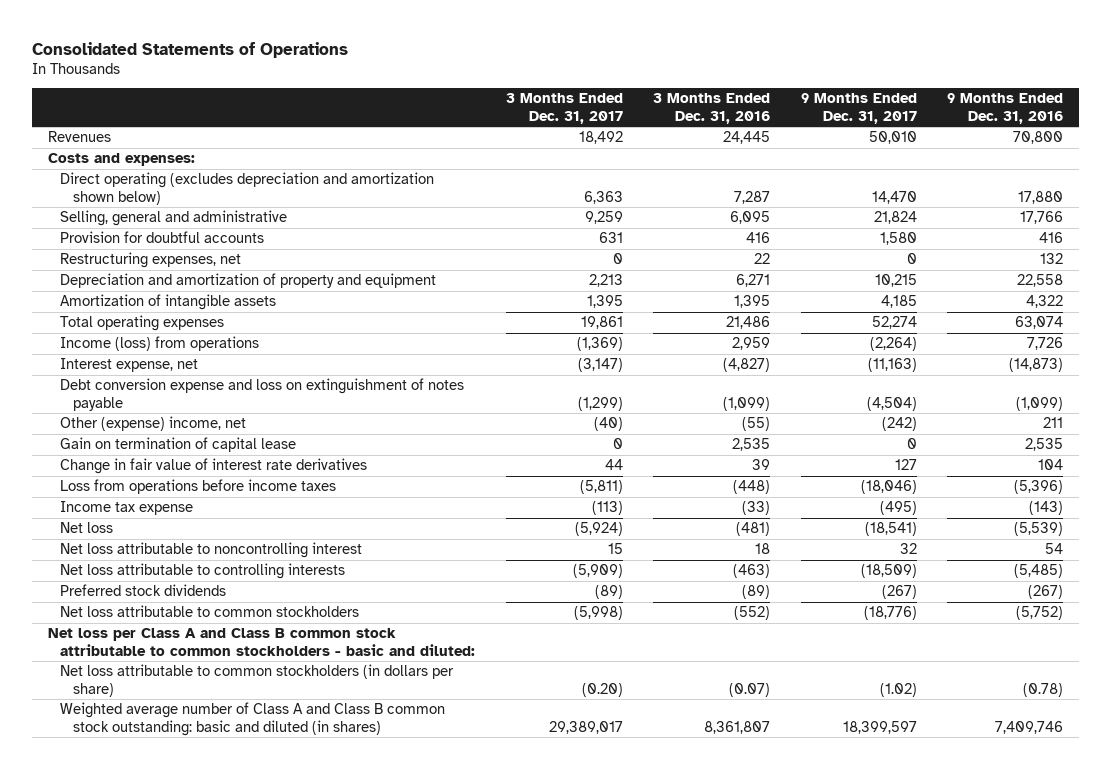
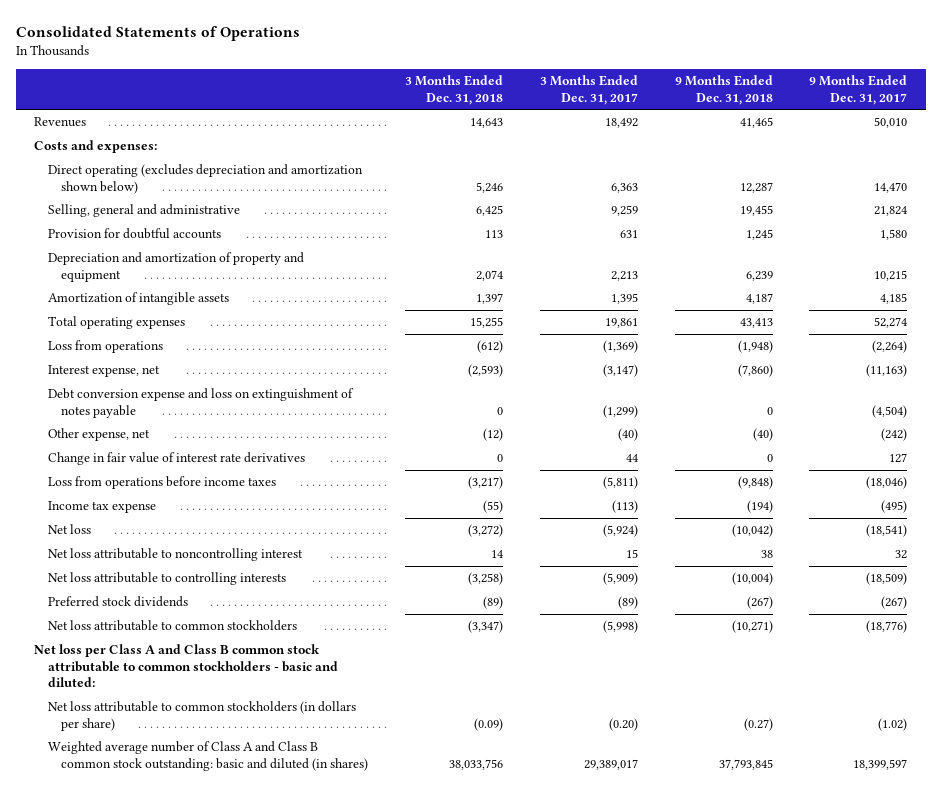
[653,93,771,124] 3 Months Ended Dec. 31, 2016 -> none
[947,93,1064,124] 9 Months Ended Dec. 31, 2016 -> none
none -> [404,75,503,105] 3 Months Ended Dec. 31, 2018
none -> [674,75,773,105] 9 Months Ended Dec. 31, 2018
[60,252,242,269] Restructuring expenses, net -> none
[60,336,260,352] Income (loss) from operations -> [47,340,163,354] Loss from operations
[60,437,297,453] Gain on termination of capital lease -> none
[60,416,247,432] Other (expense) income, net -> [47,428,150,442] Other expense, net

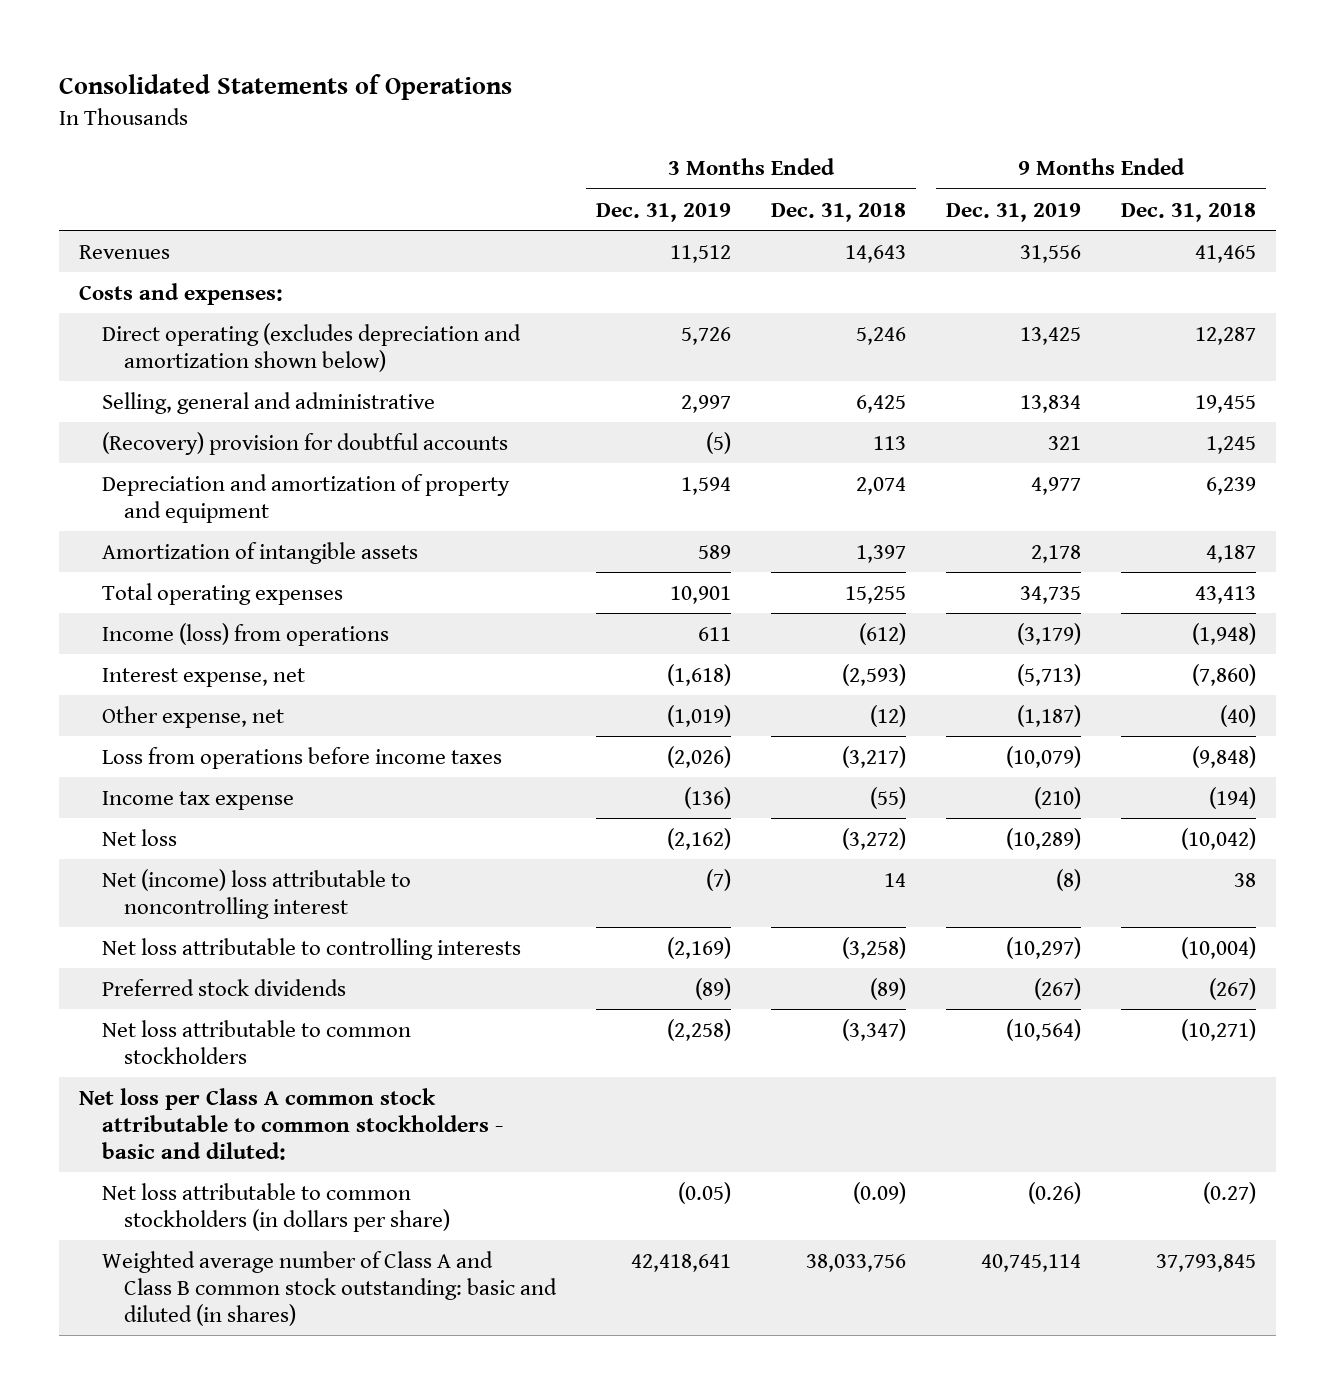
[539,75,638,105] 3 Months Ended Dec. 31, 2017 -> none
[809,75,908,105] 9 Months Ended Dec. 31, 2017 -> none
none -> [596,202,732,222] Dec. 31, 2019
none -> [945,202,1081,222] Dec. 31, 2019
[47,228,221,240] Provision for doubtful accounts -> [101,431,508,455] (Recovery) provision for doubtful accounts
[47,340,163,354] Loss from operations -> [101,622,389,646] Income (loss) from operations
[47,388,354,418] Debt conversion expense and loss on extinguishment of notes payable -> none
[47,452,305,466] Change in fair value of interest rate derivatives -> none
[47,548,303,562] Net loss attributable to noncontrolling interest -> [101,868,411,919] Net (income) loss attributable to noncontrolling interest
[33,644,338,688] Net loss per Class A and Class B common stock attributable to common stockholders - basic and diluted: -> [78,1087,503,1160] Net loss per Class A common stock attributable to common stockholders - basic and diluted:

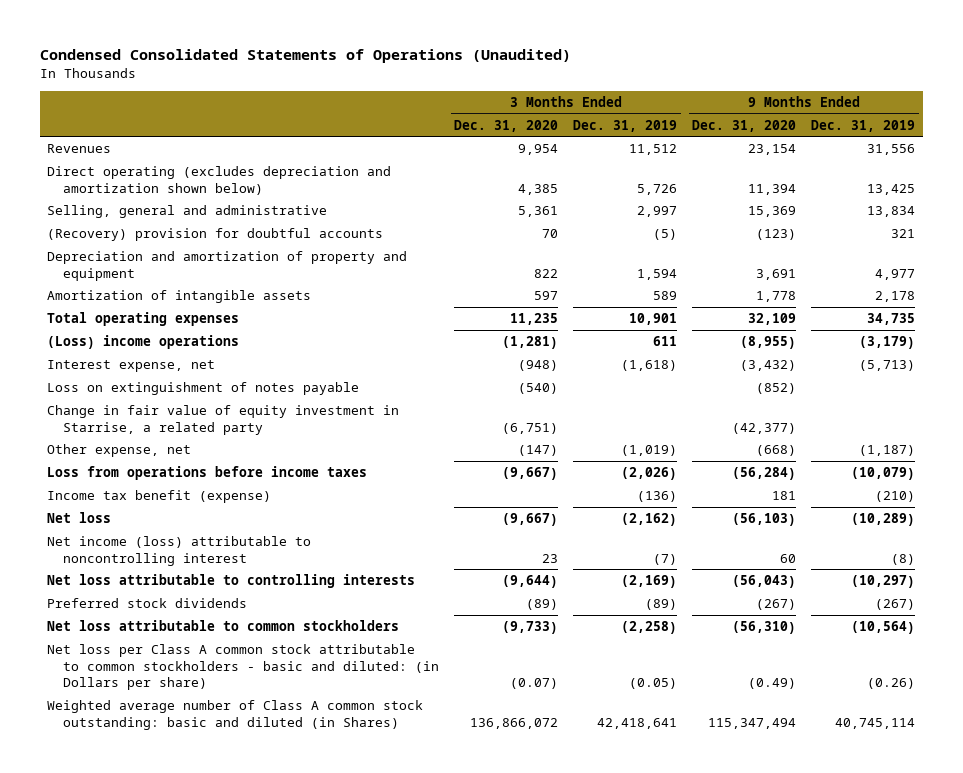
[59,74,513,101] Consolidated Statements of Operations -> [39,49,571,64] Condensed Consolidated Statements of Operations (Unaudited)
[771,202,907,222] Dec. 31, 2018 -> none
[1120,202,1256,222] Dec. 31, 2018 -> none
none -> [454,119,559,132] Dec. 31, 2020
none -> [692,119,797,132] Dec. 31, 2020
[78,282,283,305] Costs and expenses: -> none
[101,622,389,646] Income (loss) from operations -> [47,335,240,350] (Loss) income operations
none -> [47,382,360,396] Loss on extinguishment of notes payable
none -> [47,405,400,435] Change in fair value of equity investment in Starrise, a related party
[101,790,294,810] Income tax expense -> [47,490,272,504] Income tax benefit (expense)
[101,868,411,919] Net (income) loss attributable to noncontrolling interest -> [47,536,312,566] Net income (loss) attributable to noncontrolling interest
[78,1087,503,1160] Net loss per Class A common stock attributable to common stockholders - basic and diluted: -> none
[101,1182,451,1232] Net loss attributable to common stockholders (in dollars per share) -> [47,644,440,691] Net loss per Class A common stock attributable to common stockholders - basic and diluted: (in Dollars per share)
[101,1250,558,1326] Weighted average number of Class A and Class B common stock outstanding: basic and diluted (in shares) -> [47,700,424,730] Weighted average number of Class A common stock outstanding: basic and diluted (in Shares)

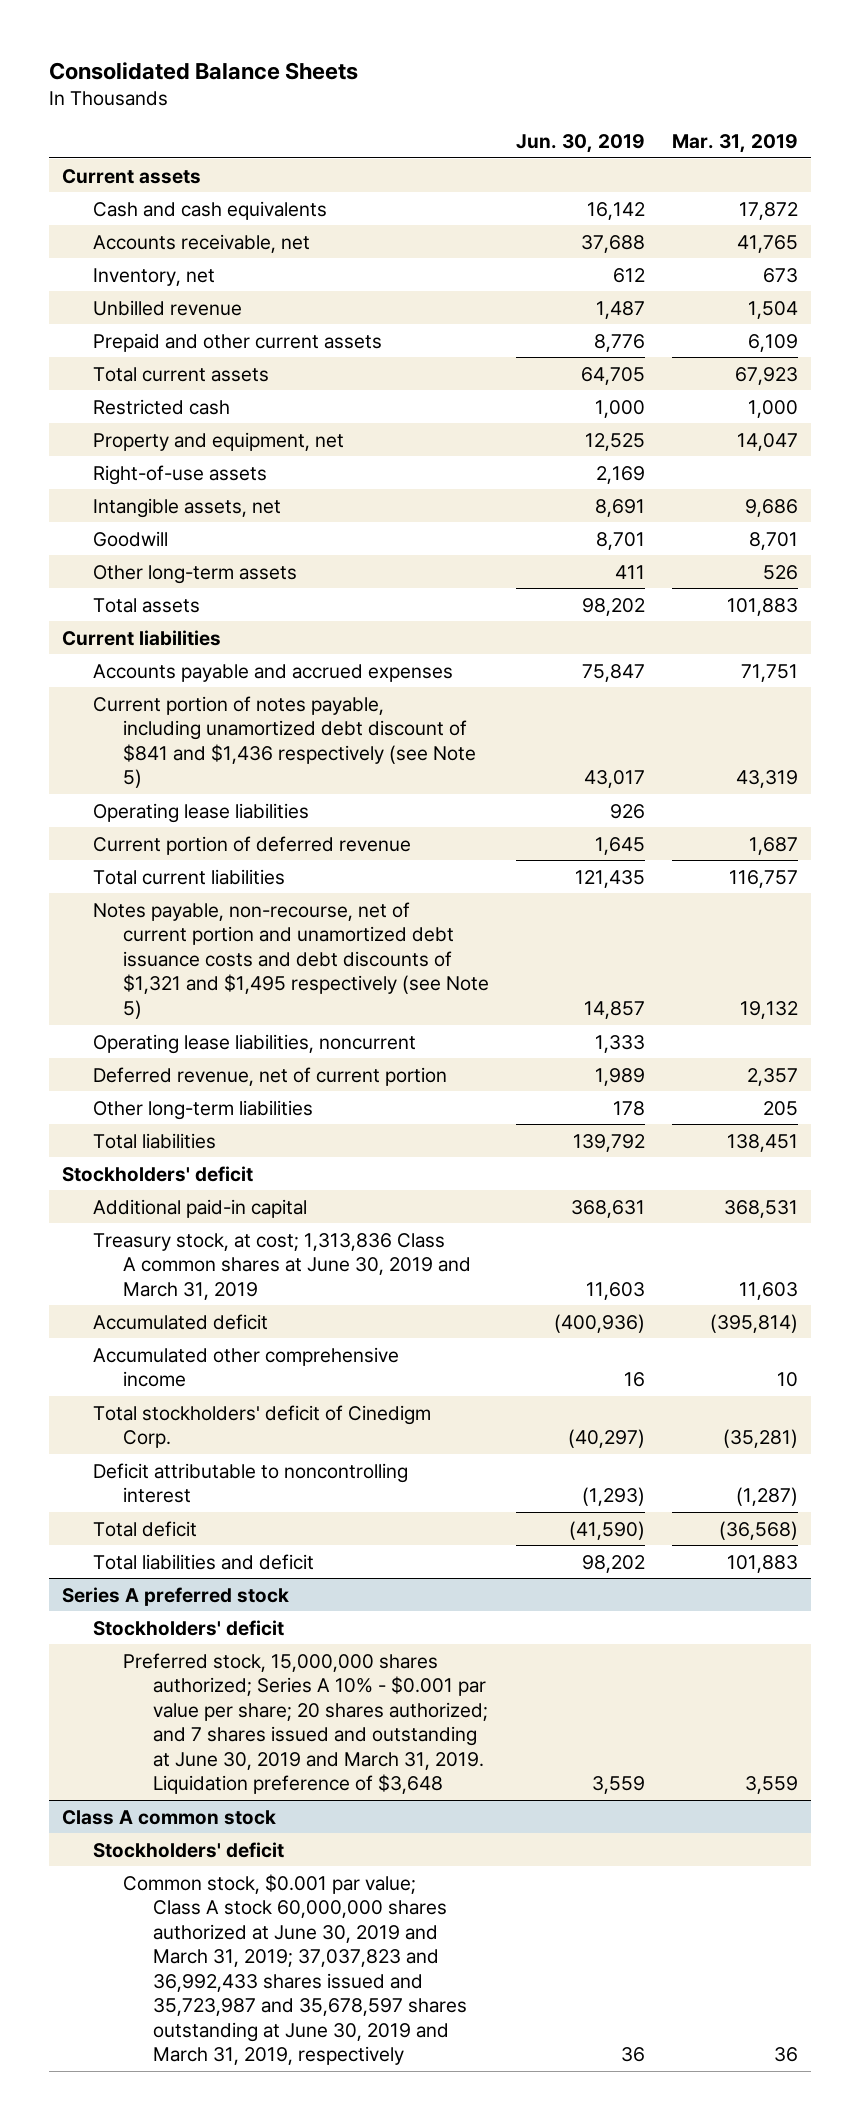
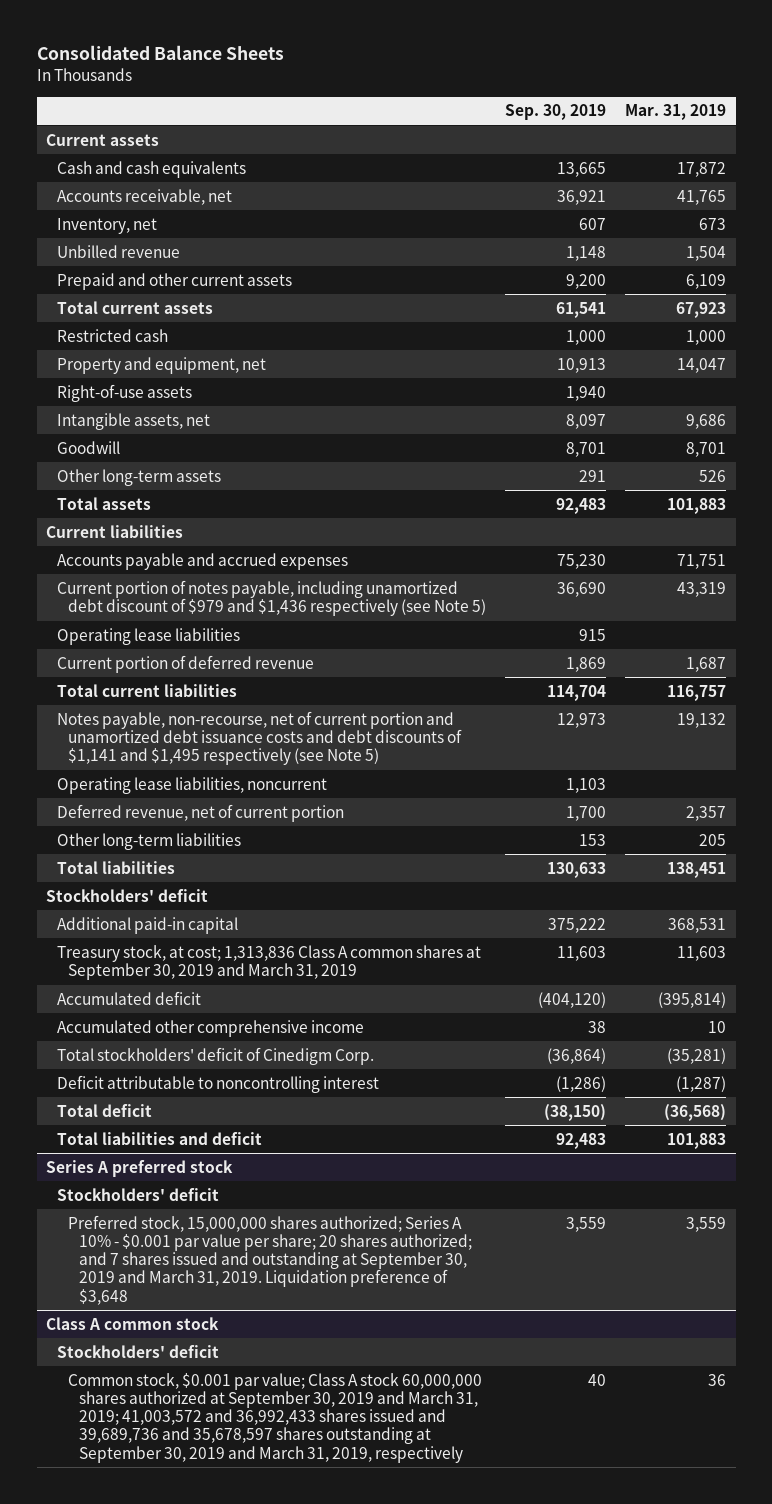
[515,134,645,154] Jun. 30, 2019 -> none
none -> [505,104,607,121] Sep. 30, 2019
[92,695,476,789] Current portion of notes payable, including unamortized debt discount of $841 and $1,436 respectively (see Note 5) -> [57,579,487,617] Current portion of notes payable, including unamortized debt discount of $979 and $1,436 respectively (see Note 5)
[92,901,489,1019] Notes payable, non-recourse, net of current portion and unamortized debt issuance costs and debt discounts of $1,321 and $1,495 respectively (see Note 5) -> [57,710,463,766] Notes payable, non-recourse, net of current portion and unamortized debt issuance costs and debt discounts of $1,141 and $1,495 respectively (see Note 5)
[92,1232,471,1300] Treasury stock, at cost; 1,313,836 Class A common shares at June 30, 2019 and March 31, 2019 -> [57,944,482,981] Treasury stock, at cost; 1,313,836 Class A common shares at September 30, 2019 and March 31, 2019
[122,1652,489,1795] Preferred stock, 15,000,000 shares authorized; Series A 10% - $0.001 par value per share; 20 shares authorized; and 7 shares issued and outstanding at June 30, 2019 and March 31, 2019. Liquidation preference of $3,648 -> [68,1214,472,1305] Preferred stock, 15,000,000 shares authorized; Series A 10% - $0.001 par value per share; 20 shares authorized; and 7 shares issued and outstanding at September 30, 2019 and March 31, 2019. Liquidation preference of $3,648
[122,1873,468,2066] Common stock, $0.001 par value; Class A stock 60,000,000 shares authorized at June 30, 2019 and March 31, 2019; 37,037,823 and 36,992,433 shares issued and 35,723,987 and 35,678,597 shares outstanding at June 30, 2019 and March 31, 2019, respectively -> [68,1372,483,1463] Common stock, $0.001 par value; Class A stock 60,000,000 shares authorized at September 30, 2019 and March 31, 2019; 41,003,572 and 36,992,433 shares issued and 39,689,736 and 35,678,597 shares outstanding at September 30, 2019 and March 31, 2019, respectively

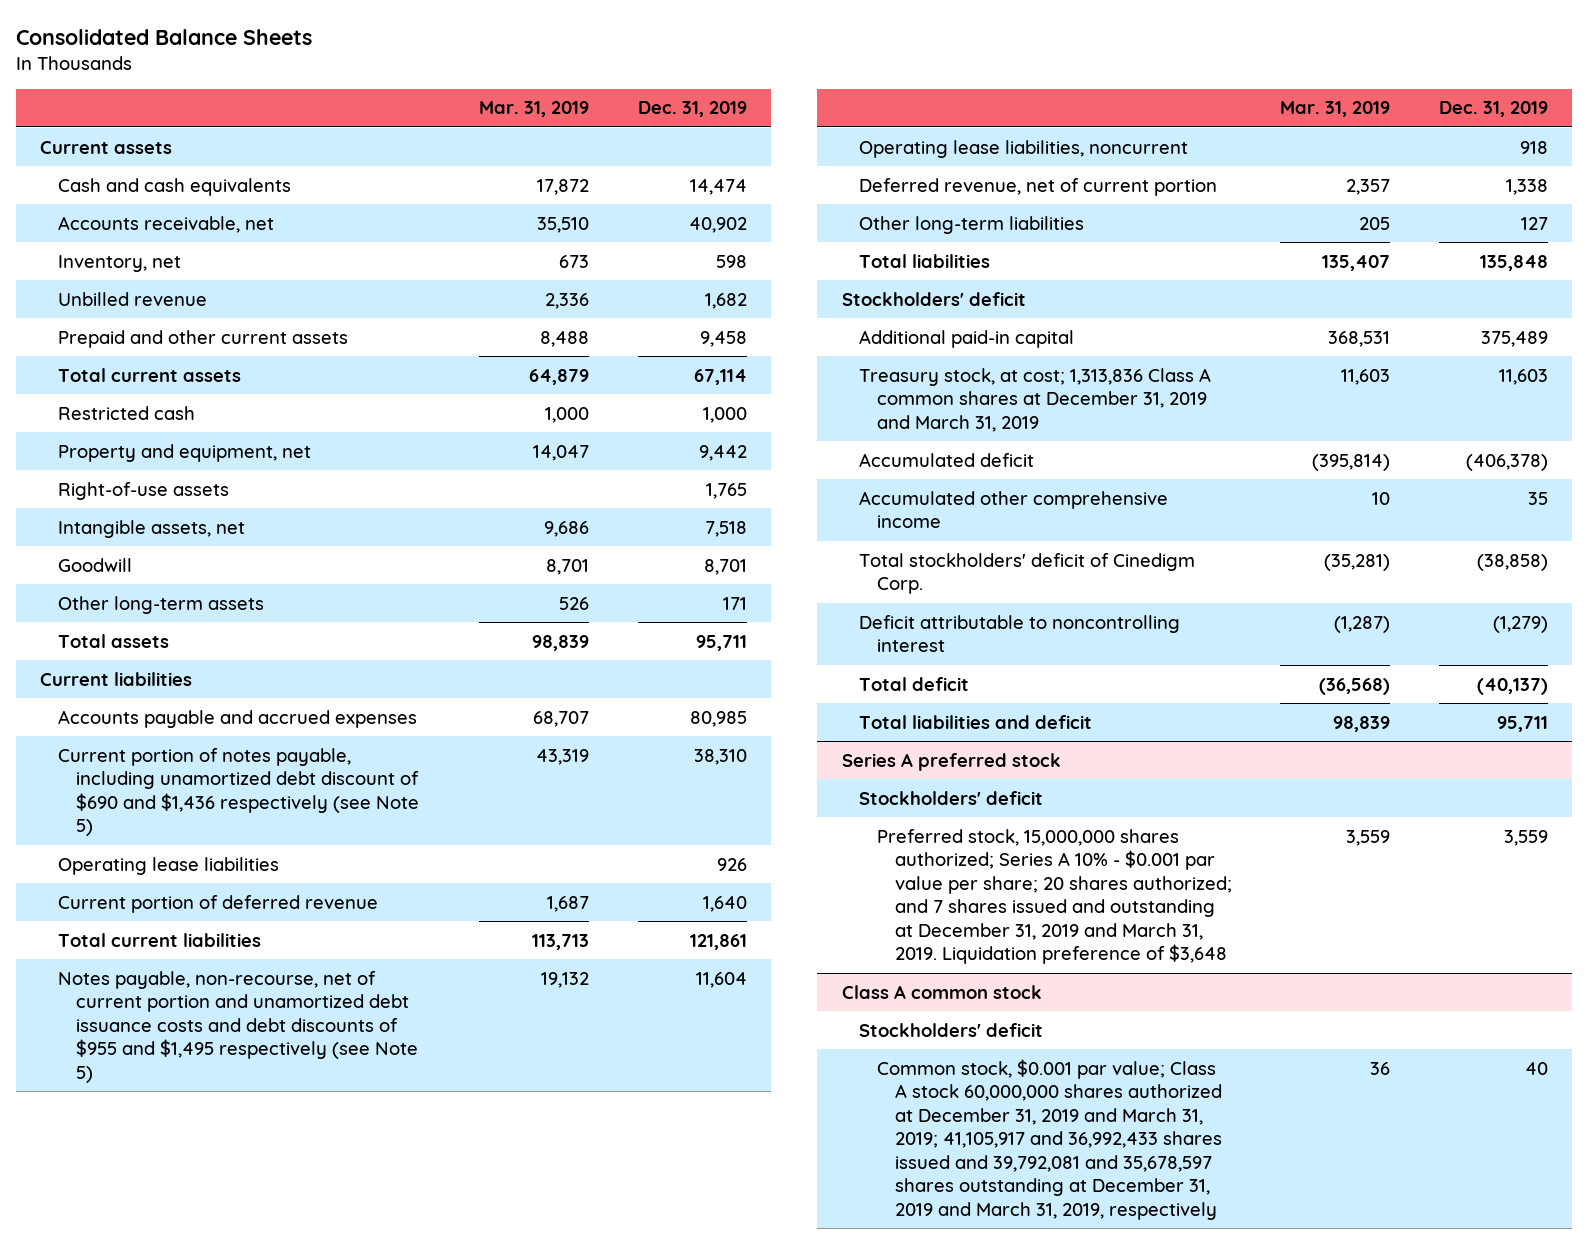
[505,104,607,121] Sep. 30, 2019 -> none
none -> [637,101,747,118] Dec. 31, 2019
[677,189,727,205] 41,765 -> [537,216,590,233] 35,510
[686,245,727,261] 1,504 -> [545,292,590,309] 2,336
[686,273,727,289] 6,109 -> [540,330,590,347] 8,488
[676,301,727,318] 67,923 -> [529,368,590,385] 64,879
[667,497,727,514] 101,883 -> [532,634,590,651] 98,839
[677,553,727,569] 71,751 -> [533,710,590,727] 68,707
[57,579,487,617] Current portion of notes payable, including unamortized debt discount of $979 and $1,436 respectively (see Note 5) -> [58,747,419,837] Current portion of notes payable, including unamortized debt discount of $690 and $1,436 respectively (see Note 5)
[667,684,727,701] 116,757 -> [532,933,590,950] 113,713
[57,710,463,766] Notes payable, non-recourse, net of current portion and unamortized debt issuance costs and debt discounts of $1,141 and $1,495 respectively (see Note 5) -> [58,970,418,1083] Notes payable, non-recourse, net of current portion and unamortized debt issuance costs and debt discounts of $955 and $1,495 respectively (see Note 5)
[667,861,727,878] 138,451 -> [1322,254,1391,271] 135,407
[57,944,482,981] Treasury stock, at cost; 1,313,836 Class A common shares at September 30, 2019 and March 31, 2019 -> [859,367,1212,432] Treasury stock, at cost; 1,313,836 Class A common shares at December 31, 2019 and March 31, 2019
[667,1132,727,1149] 101,883 -> [1333,715,1391,732] 98,839
[68,1214,472,1305] Preferred stock, 15,000,000 shares authorized; Series A 10% - $0.001 par value per share; 20 shares authorized; and 7 shares issued and outstanding at September 30, 2019 and March 31, 2019. Liquidation preference of $3,648 -> [876,828,1232,965] Preferred stock, 15,000,000 shares authorized; Series A 10% - $0.001 par value per share; 20 shares authorized; and 7 shares issued and outstanding at December 31, 2019 and March 31, 2019. Liquidation preference of $3,648
[68,1372,483,1463] Common stock, $0.001 par value; Class A stock 60,000,000 shares authorized at September 30, 2019 and March 31, 2019; 41,003,572 and 36,992,433 shares issued and 39,689,736 and 35,678,597 shares outstanding at September 30, 2019 and March 31, 2019, respectively -> [876,1058,1222,1220] Common stock, $0.001 par value; Class A stock 60,000,000 shares authorized at December 31, 2019 and March 31, 2019; 41,105,917 and 36,992,433 shares issued and 39,792,081 and 35,678,597 shares outstanding at December 31, 2019 and March 31, 2019, respectively

